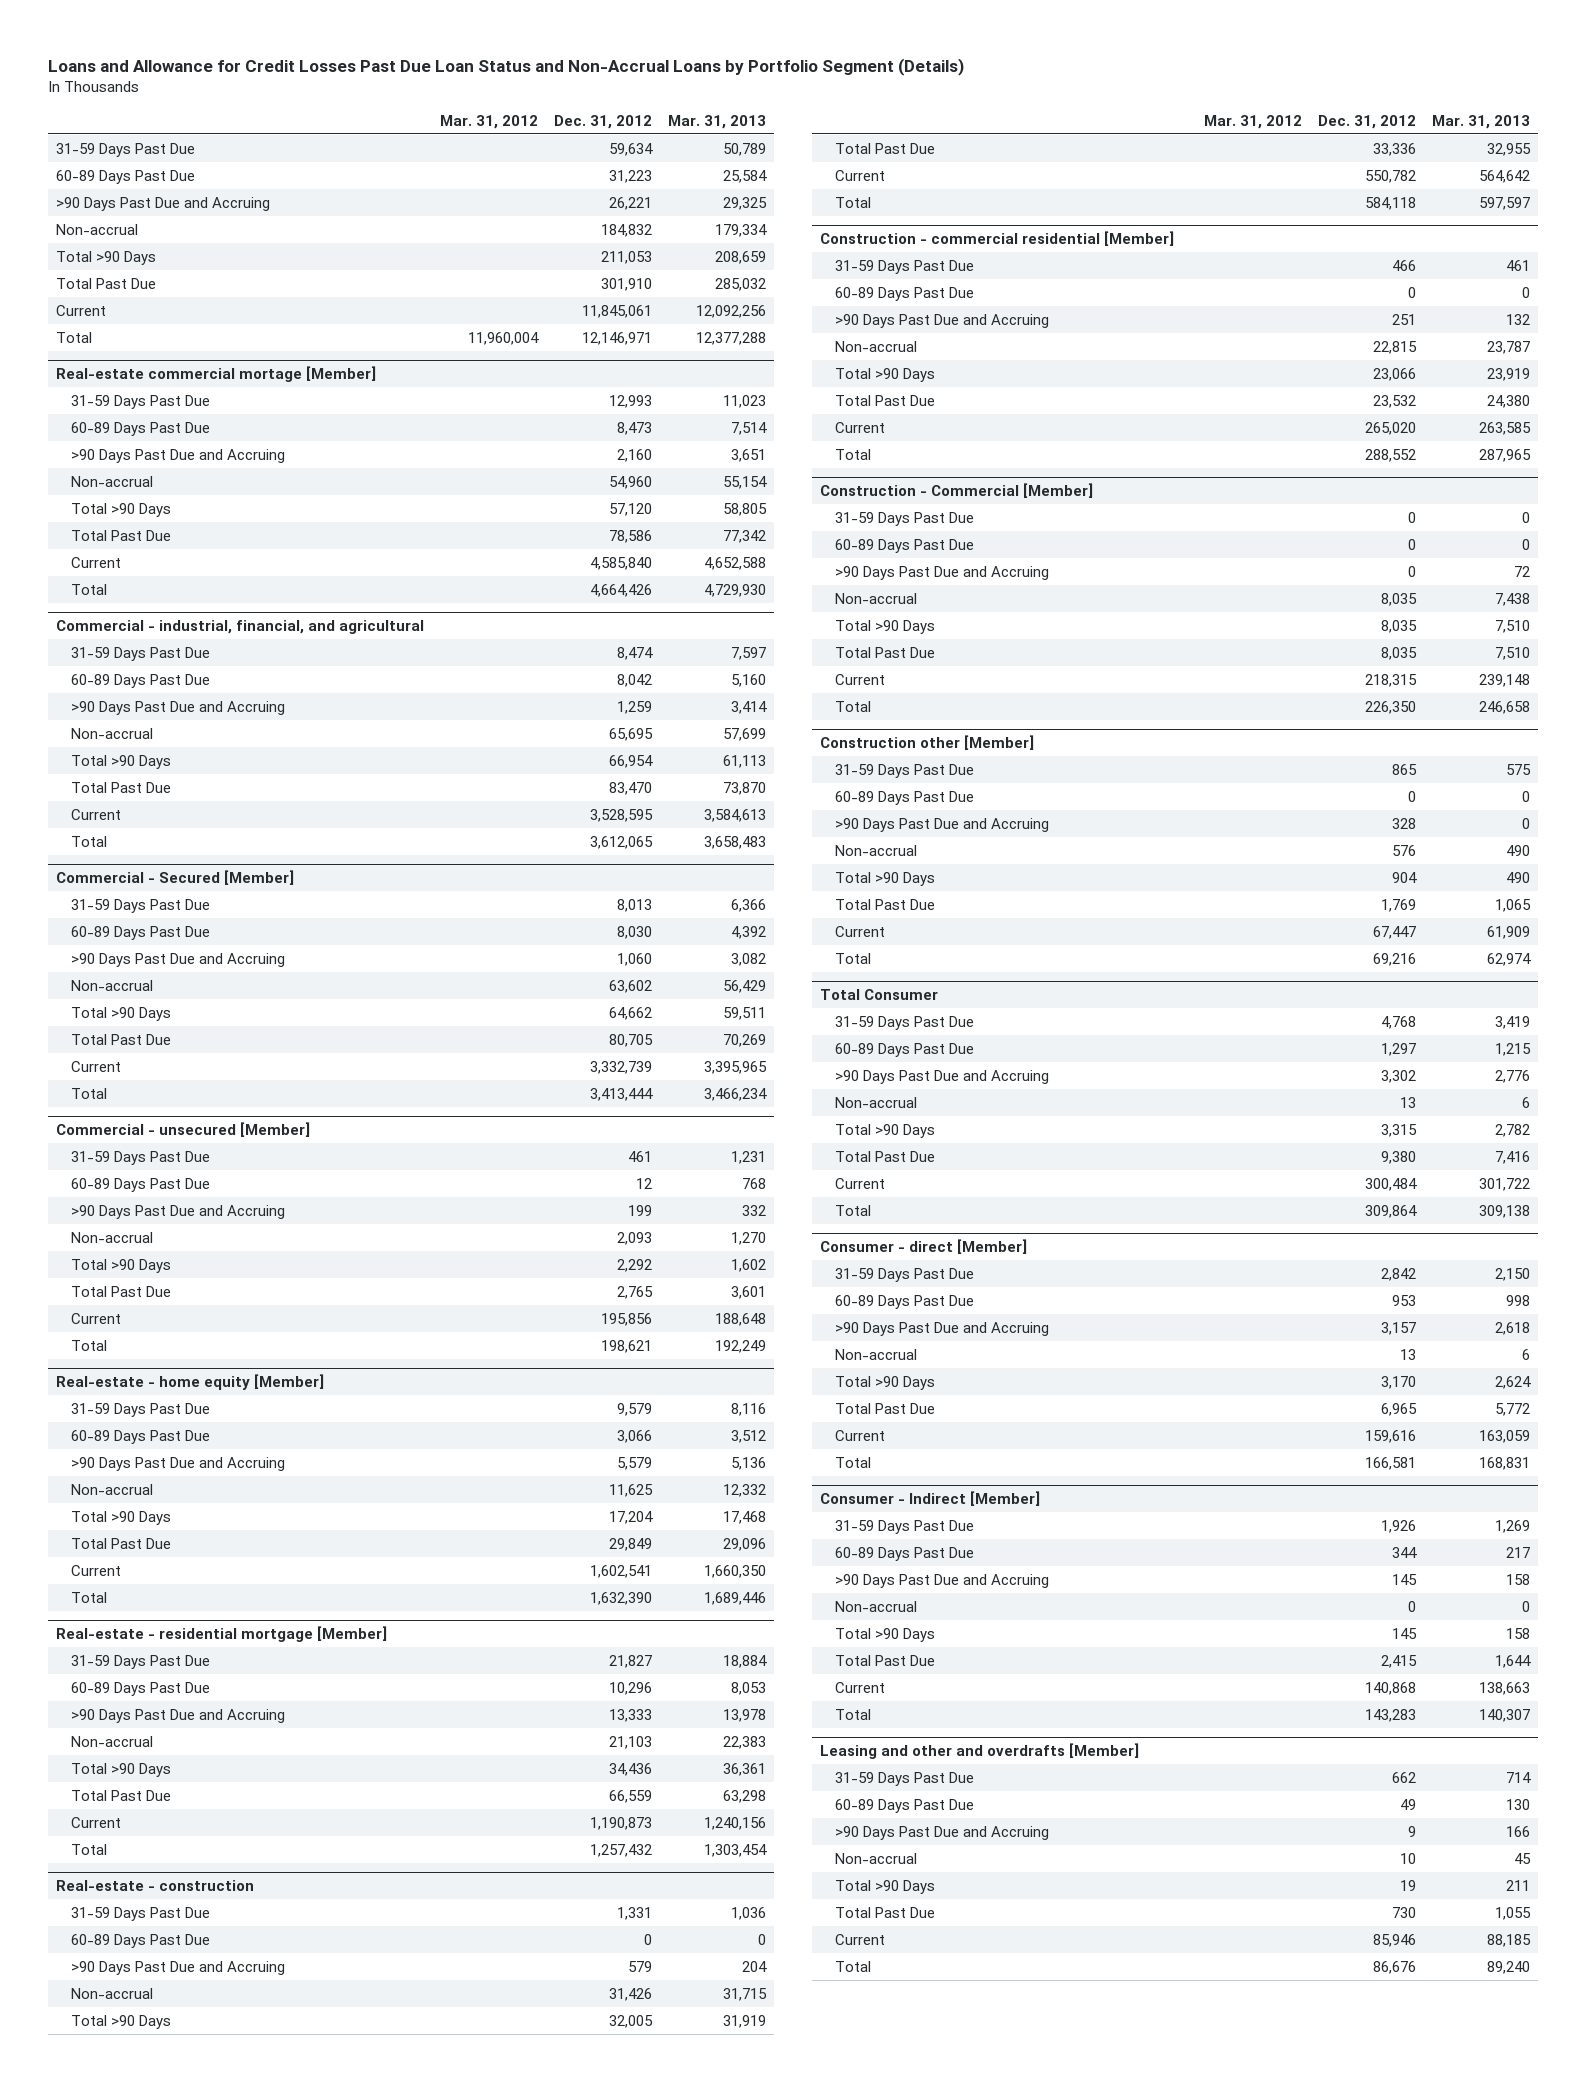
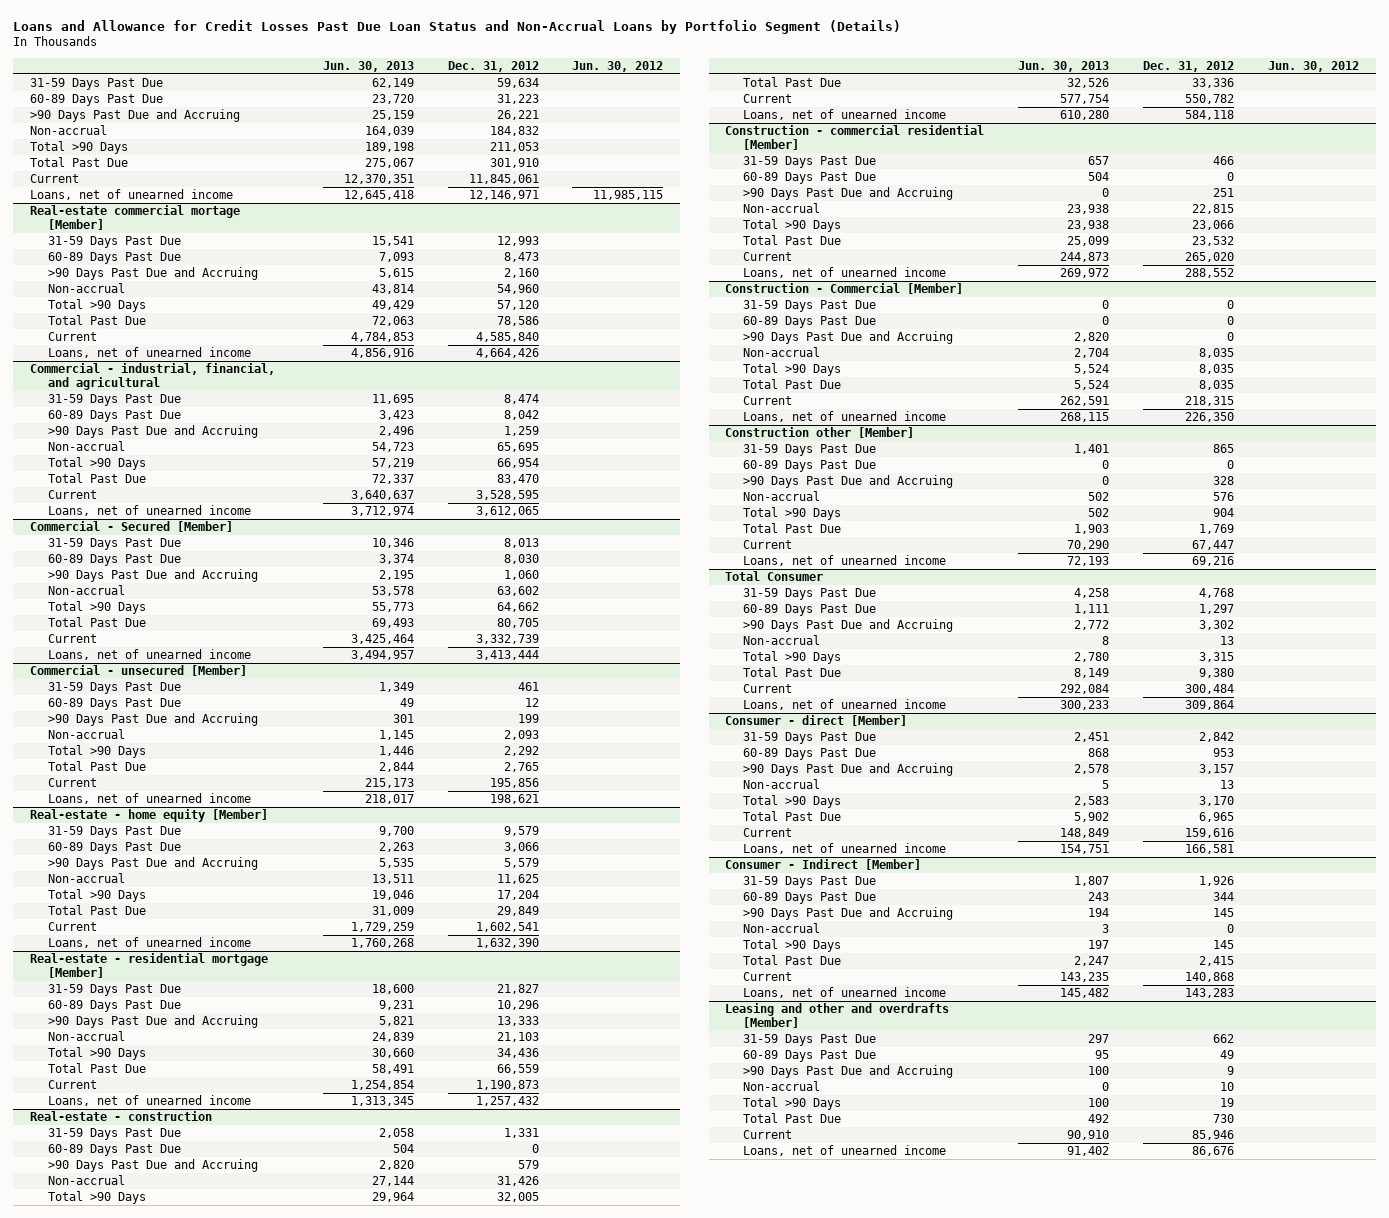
[440,114,539,129] Mar. 31, 2012 -> none
[668,114,767,129] Mar. 31, 2013 -> none
none -> [322,60,414,72] Jun. 30, 2013
none -> [572,60,664,72] Jun. 30, 2012
[56,331,93,343] Total -> [30,189,234,201] Loans, net of unearned income
[71,583,108,595] Total -> [47,347,251,359] Loans, net of unearned income
[71,835,108,847] Total -> [47,505,251,517] Loans, net of unearned income
[71,1087,108,1099] Total -> [47,649,251,661] Loans, net of unearned income
[71,1339,108,1351] Total -> [47,793,251,805] Loans, net of unearned income
[71,1591,108,1603] Total -> [47,937,251,949] Loans, net of unearned income
[71,1843,108,1855] Total -> [47,1095,251,1107] Loans, net of unearned income
[834,196,871,208] Total -> [743,109,947,121] Loans, net of unearned income
[834,448,871,460] Total -> [743,267,947,279] Loans, net of unearned income
[834,700,871,712] Total -> [743,411,947,423] Loans, net of unearned income
[834,952,871,964] Total -> [743,555,947,567] Loans, net of unearned income
[834,1204,871,1216] Total -> [743,699,947,711] Loans, net of unearned income
[834,1456,871,1468] Total -> [743,843,947,855] Loans, net of unearned income
[834,1708,871,1720] Total -> [743,987,947,999] Loans, net of unearned income
[834,1960,871,1972] Total -> [743,1145,947,1157] Loans, net of unearned income

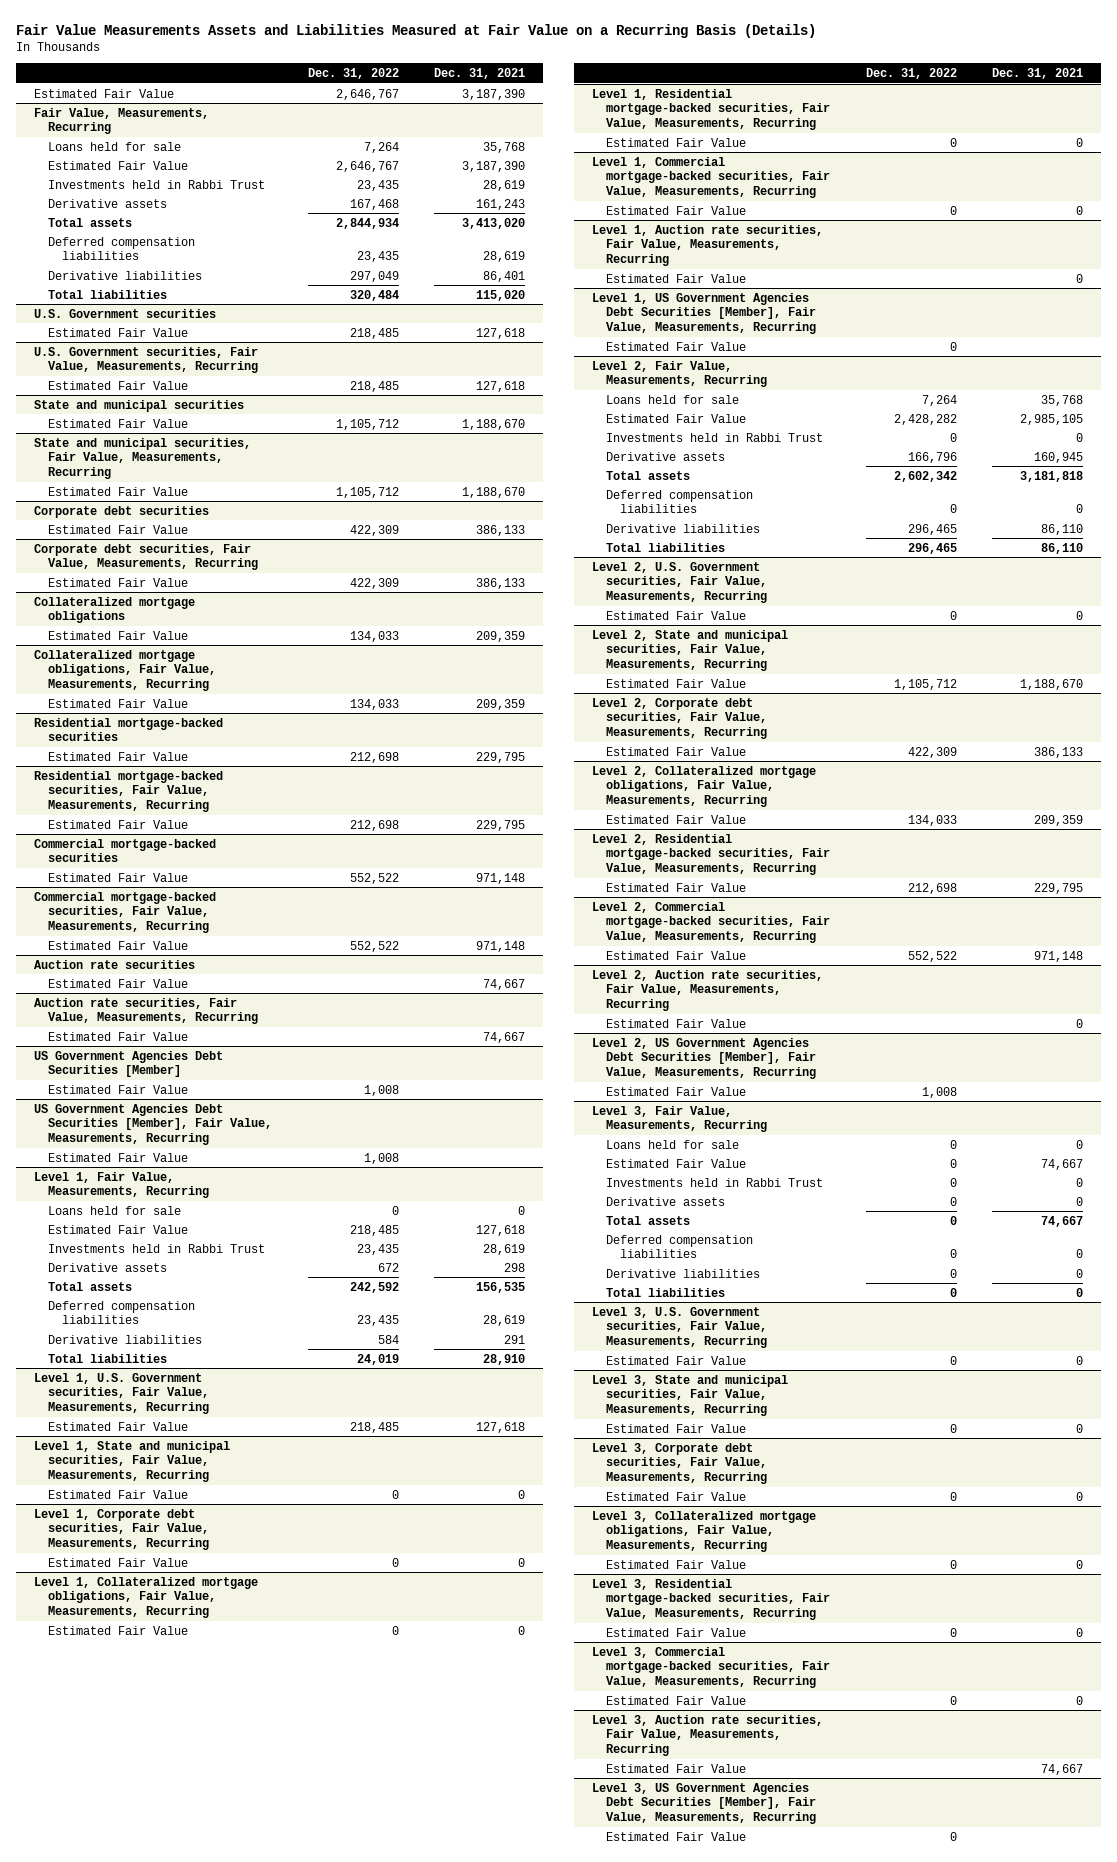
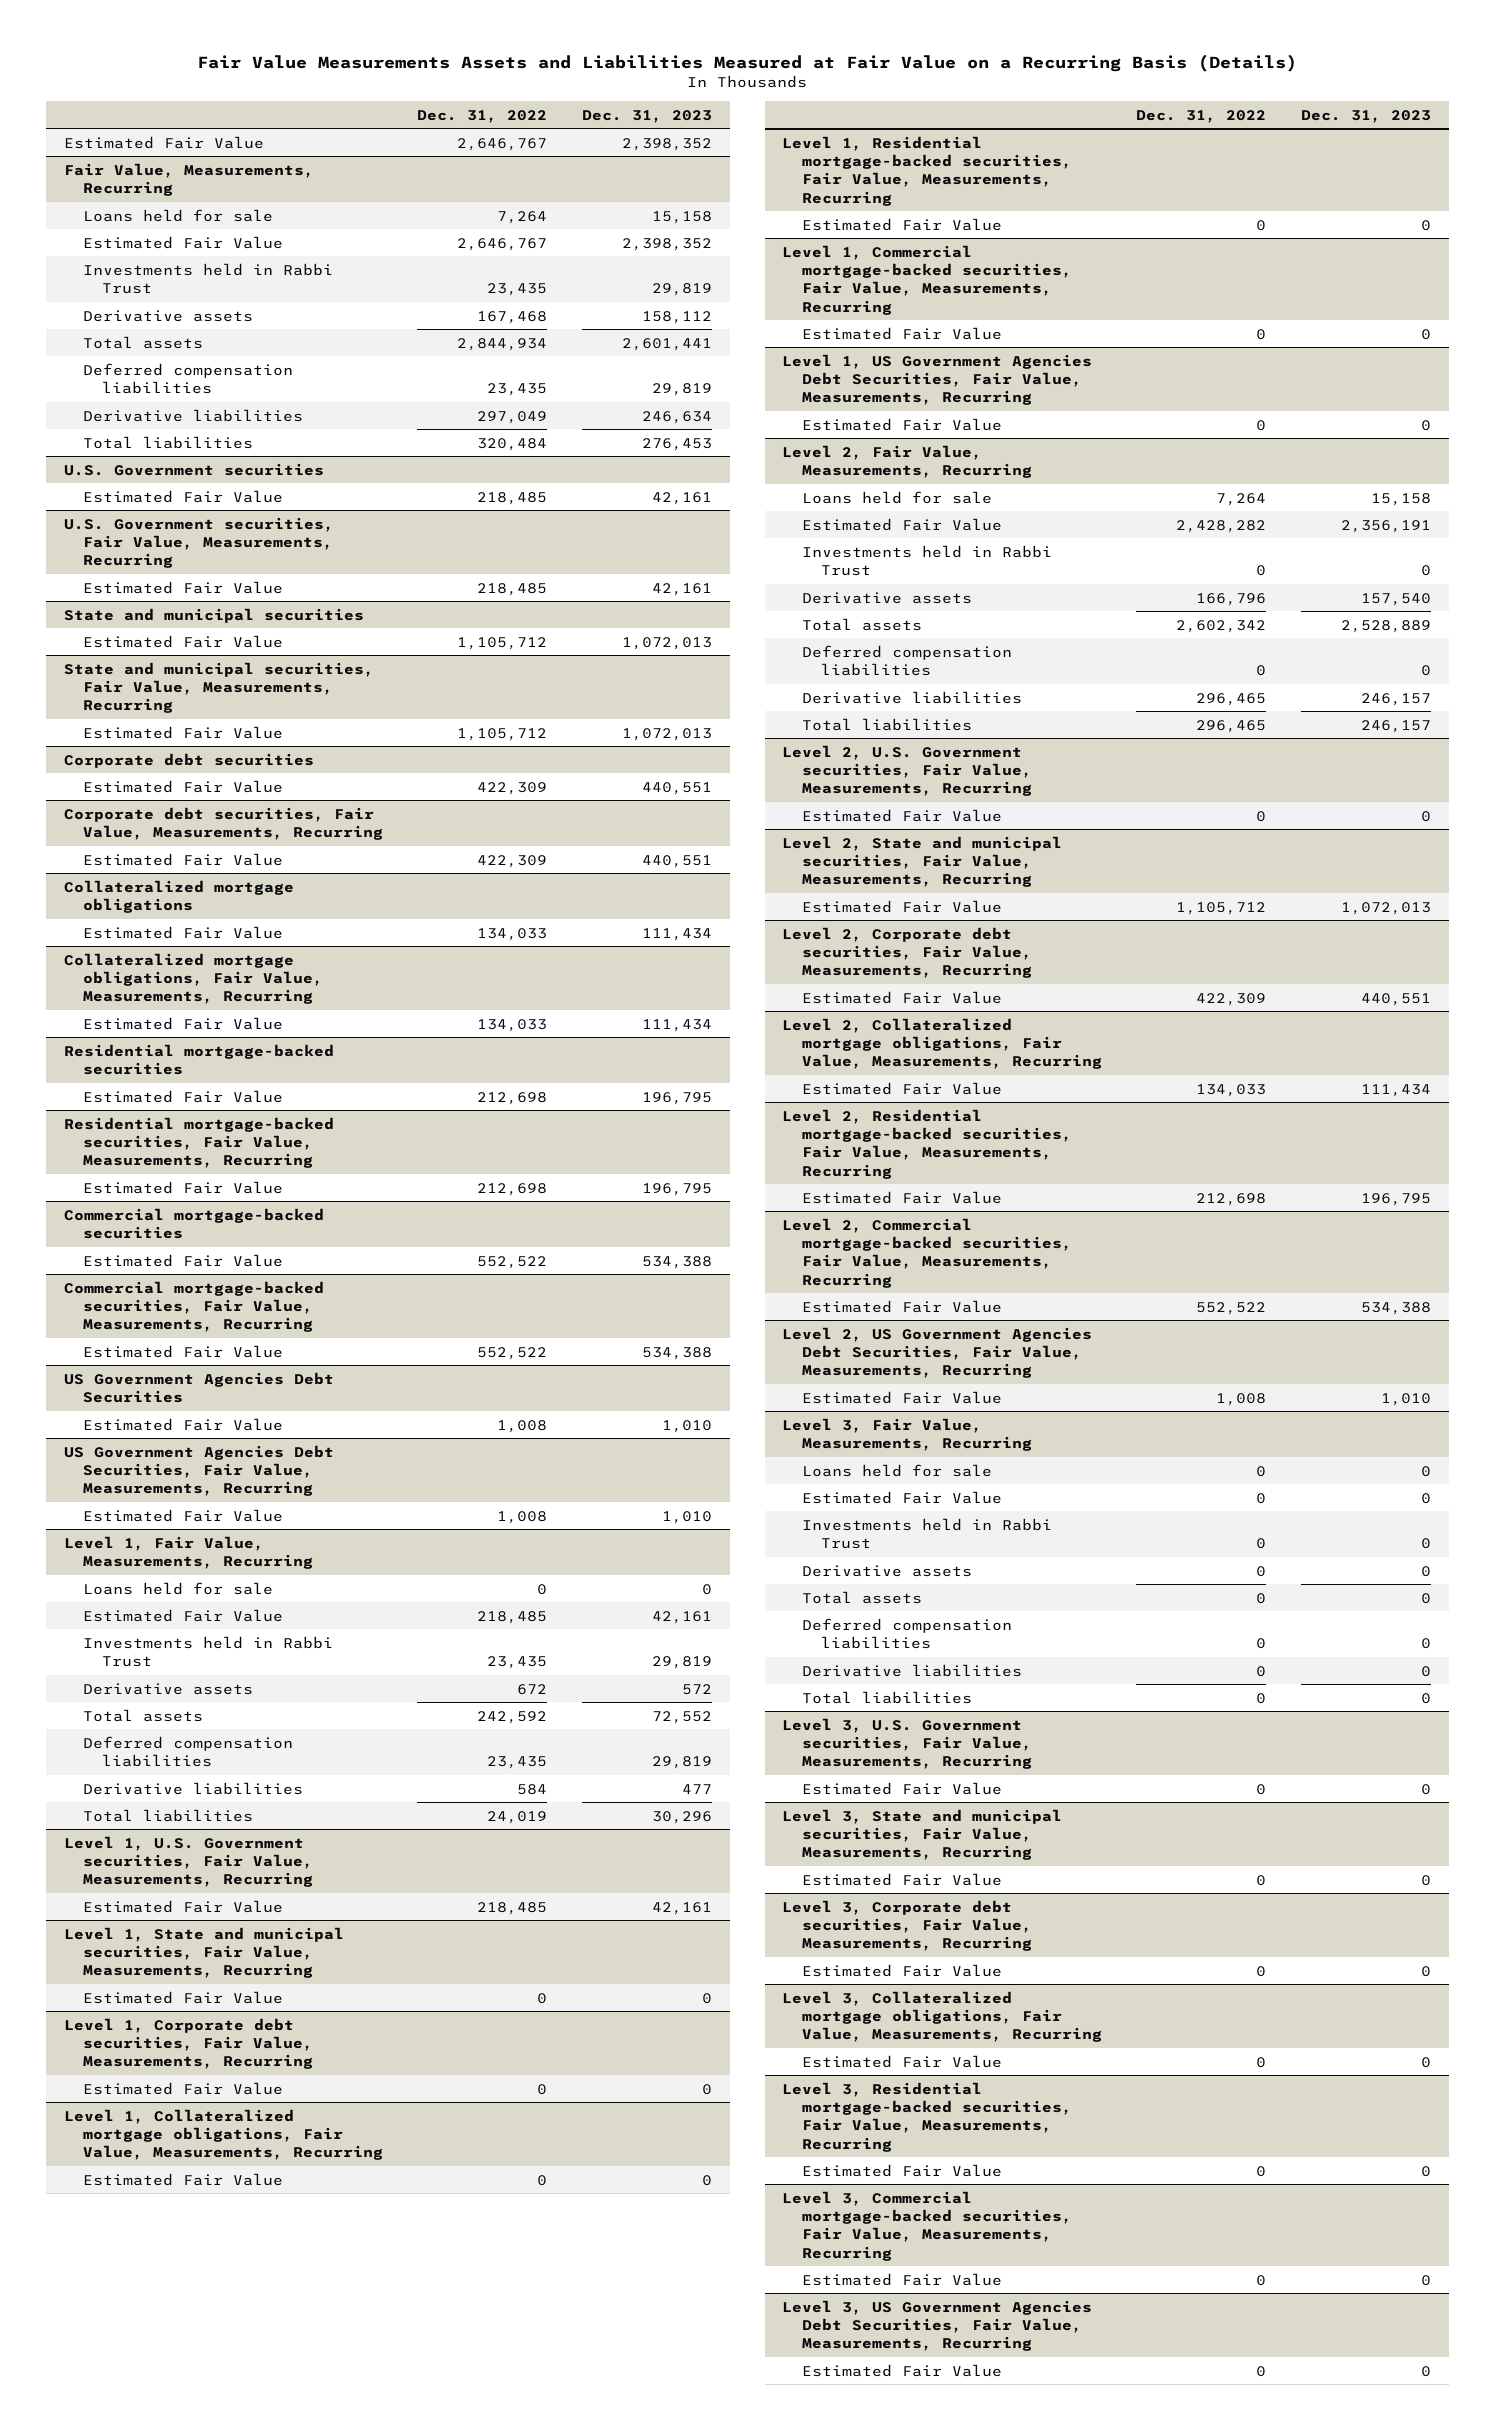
[434,68,526,80] Dec. 31, 2021 -> none
none -> [582,109,713,123] Dec. 31, 2023
[33,959,195,969] Auction rate securities -> none
[47,978,188,988] Estimated Fair Value -> none
[33,997,258,1025] Auction rate securities, Fair Value, Measurements, Recurring -> none
[47,1031,188,1041] Estimated Fair Value -> none
[33,1050,223,1078] US Government Agencies Debt Securities [Member] -> [63,1371,334,1403] US Government Agencies Debt Securities
[33,1103,272,1146] US Government Agencies Debt Securities [Member], Fair Value, Measurements, Recurring -> [63,1444,334,1497] US Government Agencies Debt Securities, Fair Value, Measurements, Recurring
[591,224,823,267] Level 1, Auction rate securities, Fair Value, Measurements, Recurring -> none
[605,273,746,283] Estimated Fair Value -> none
[591,292,816,335] Level 1, US Government Agencies Debt Securities [Member], Fair Value, Measurements, Recurring -> [782,353,1093,406] Level 1, US Government Agencies Debt Securities, Fair Value, Measurements, Recurring
[591,969,823,1012] Level 2, Auction rate securities, Fair Value, Measurements, Recurring -> none
[605,1018,746,1028] Estimated Fair Value -> none
[591,1037,816,1080] Level 2, US Government Agencies Debt Securities [Member], Fair Value, Measurements, Recurring -> [782,1326,1093,1379] Level 2, US Government Agencies Debt Securities, Fair Value, Measurements, Recurring
[591,1714,823,1757] Level 3, Auction rate securities, Fair Value, Measurements, Recurring -> none
[605,1763,746,1773] Estimated Fair Value -> none
[591,1782,816,1825] Level 3, US Government Agencies Debt Securities [Member], Fair Value, Measurements, Recurring -> [782,2299,1093,2352] Level 3, US Government Agencies Debt Securities, Fair Value, Measurements, Recurring

